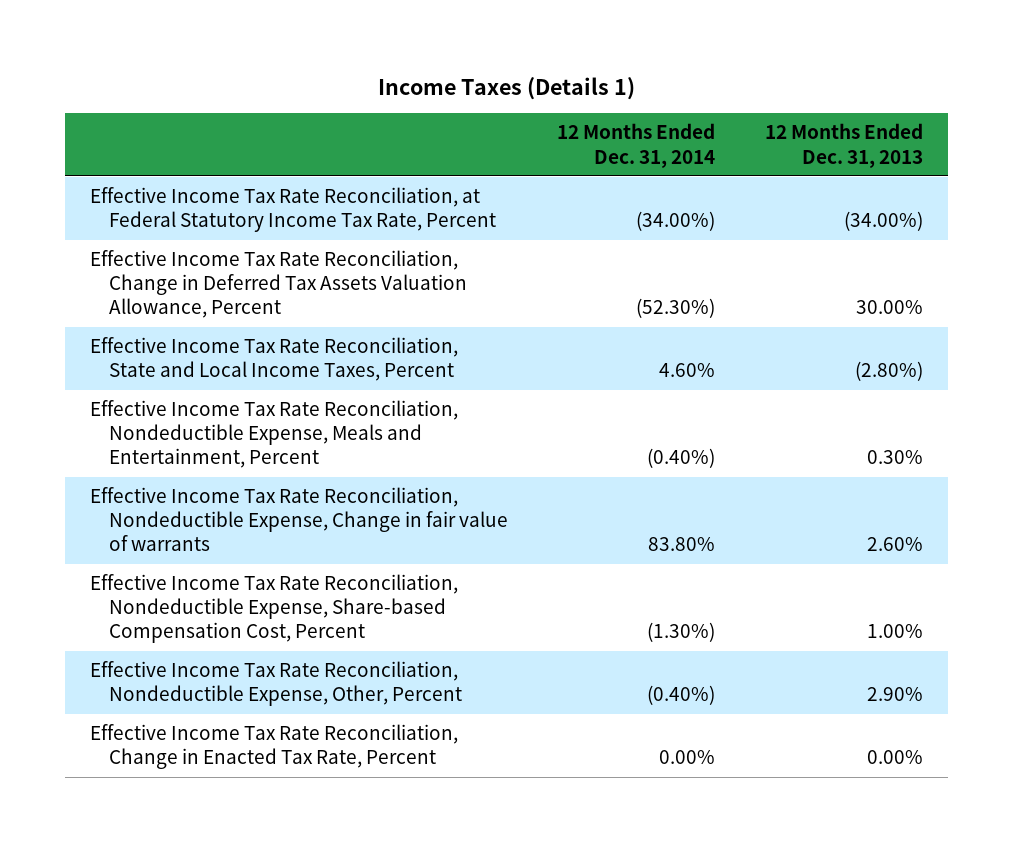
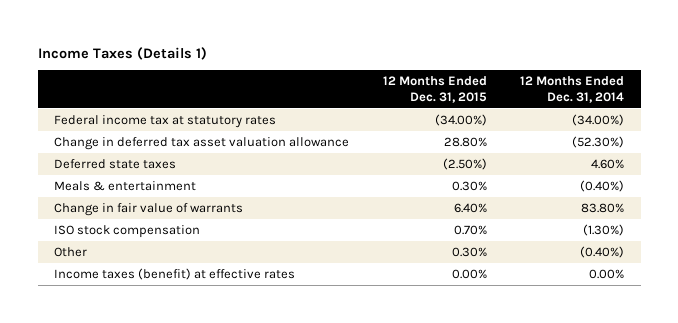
[765,123,924,168] 12 Months Ended Dec. 31, 2013 -> none
none -> [382,76,487,104] 12 Months Ended Dec. 31, 2015
[90,574,459,644] Effective Income Tax Rate Reconciliation, Nondeductible Expense, Share-based Compensation Cost, Percent -> none
[90,187,496,233] Effective Income Tax Rate Reconciliation, at Federal Statutory Income Tax Rate, Percent -> [54,114,277,128] Federal income tax at statutory rates
[90,250,467,319] Effective Income Tax Rate Reconciliation, Change in Deferred Tax Assets Valuation Allowance, Percent -> [54,136,350,150] Change in deferred tax asset valuation allowance
[90,337,459,382] Effective Income Tax Rate Reconciliation, State and Local Income Taxes, Percent -> [54,158,177,169] Deferred state taxes
[90,400,459,469] Effective Income Tax Rate Reconciliation, Nondeductible Expense, Meals and Entertainment, Percent -> [54,180,197,191] Meals & entertainment
[90,487,508,552] Effective Income Tax Rate Reconciliation, Nondeductible Expense, Change in fair value of warrants -> [54,202,244,216] Change in fair value of warrants
none -> [54,224,201,238] ISO stock compensation
[90,661,462,707] Effective Income Tax Rate Reconciliation, Nondeductible Expense, Other, Percent -> [54,246,88,257] Other
[90,724,459,770] Effective Income Tax Rate Reconciliation, Change in Enacted Tax Rate, Percent -> [54,267,296,280] Income taxes (benefit) at effective rates

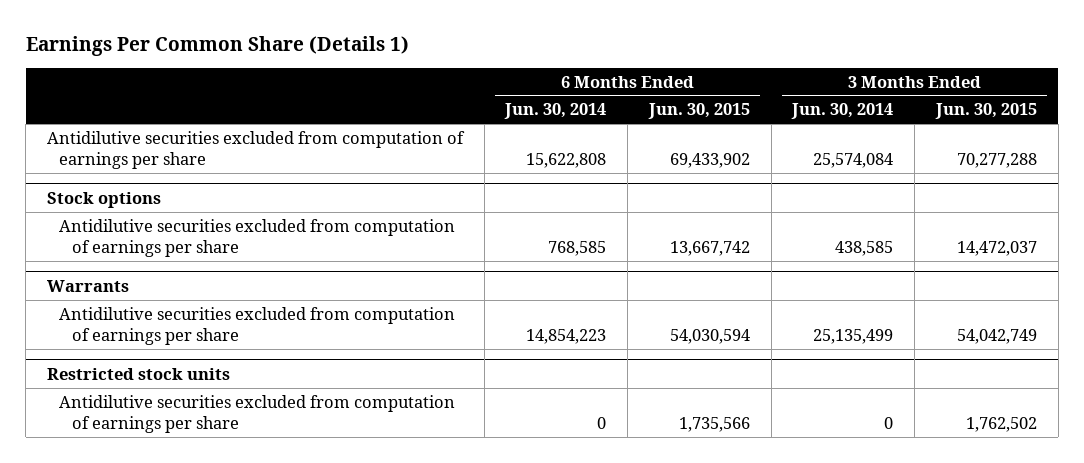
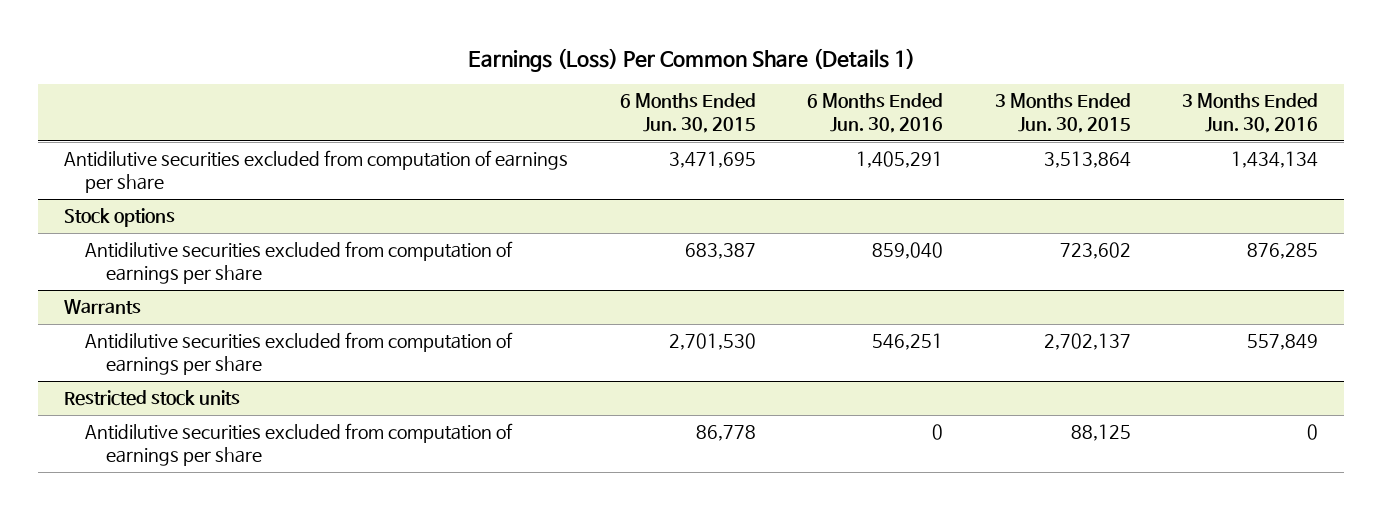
[25,36,409,57] Earnings Per Common Share (Details 1) -> [468,48,916,73] Earnings (Loss) Per Common Share (Details 1)
[504,103,607,120] Jun. 30, 2014 -> none
[791,103,894,120] Jun. 30, 2014 -> none
none -> [807,93,944,134] 6 Months Ended Jun. 30, 2016
none -> [1182,93,1319,134] 3 Months Ended Jun. 30, 2016
[669,153,750,169] 69,433,902 -> [668,151,756,169] 3,471,695
[956,153,1037,169] 70,277,288 -> [1043,151,1131,169] 3,513,864
[669,241,750,257] 13,667,742 -> [684,243,756,260] 683,387
[956,241,1037,257] 14,472,037 -> [1059,242,1131,260] 723,602
[669,329,750,345] 54,030,594 -> [668,333,756,351] 2,701,530
[956,329,1037,345] 54,042,749 -> [1043,333,1131,351] 2,702,137
[678,417,750,433] 1,735,566 -> [695,425,756,442] 86,778
[965,417,1037,433] 1,762,502 -> [1070,424,1131,442] 88,125

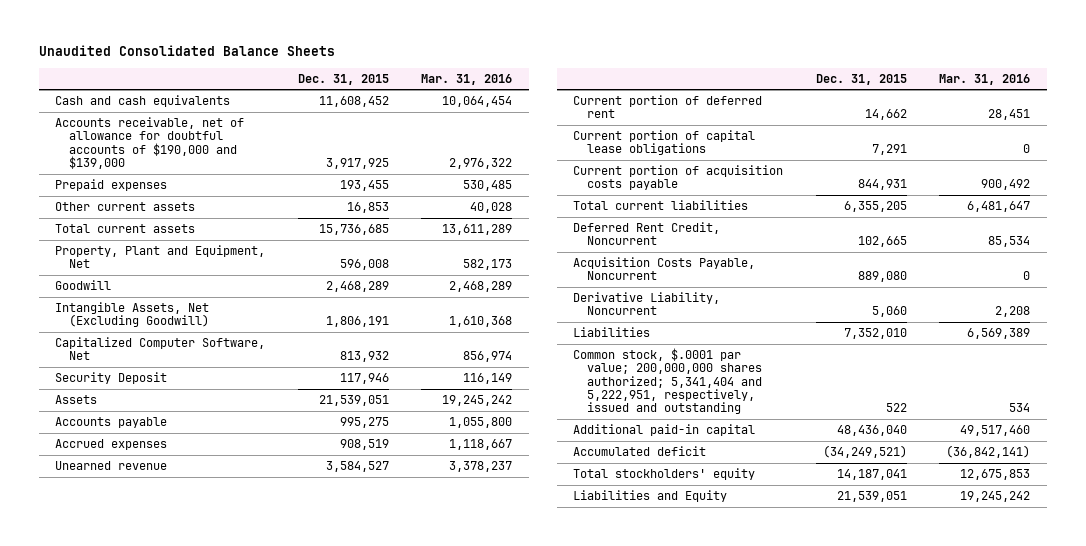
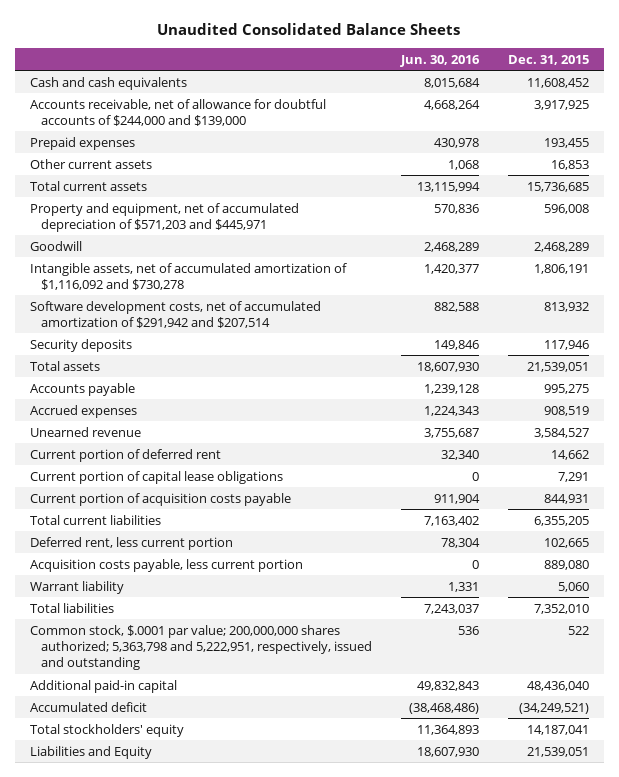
[421,73,513,85] Mar. 31, 2016 -> none
none -> [399,54,480,67] Jun. 30, 2016
[55,116,245,169] Accounts receivable, net of allowance for doubtful accounts of $190,000 and $139,000 -> [29,98,326,126] Accounts receivable, net of allowance for doubtful accounts of $244,000 and $139,000
[55,244,266,269] Property, Plant and Equipment, Net -> [29,202,299,232] Property and equipment, net of accumulated depreciation of $571,203 and $445,971
[55,301,210,328] Intangible Assets, Net (Excluding Goodwill) -> [29,262,347,290] Intangible assets, net of accumulated amortization of $1,116,092 and $730,278
[55,336,266,361] Capitalized Computer Software, Net -> [29,300,321,328] Software development costs, net of accumulated amortization of $291,942 and $207,514
[55,371,168,384] Security Deposit -> [29,338,132,352] Security deposits
[55,394,98,404] Assets -> [29,360,100,371] Total assets
[573,221,721,246] Deferred Rent Credit, Noncurrent -> [29,536,233,550] Deferred rent, less current portion
[573,256,756,281] Acquisition Costs Payable, Noncurrent -> [29,558,303,572] Acquisition costs payable, less current portion
[573,291,721,316] Derivative Liability, Noncurrent -> [29,580,124,594] Warrant liability
[573,326,651,337] Liabilities -> [29,602,114,613] Total liabilities
[573,347,762,415] Common stock, $.0001 par value; 200,000,000 shares authorized; 5,341,404 and 5,222,951, respectively, issued and outstanding -> [29,624,372,671] Common stock, $.0001 par value; 200,000,000 shares authorized; 5,363,798 and 5,222,951, respectively, issued and outstanding

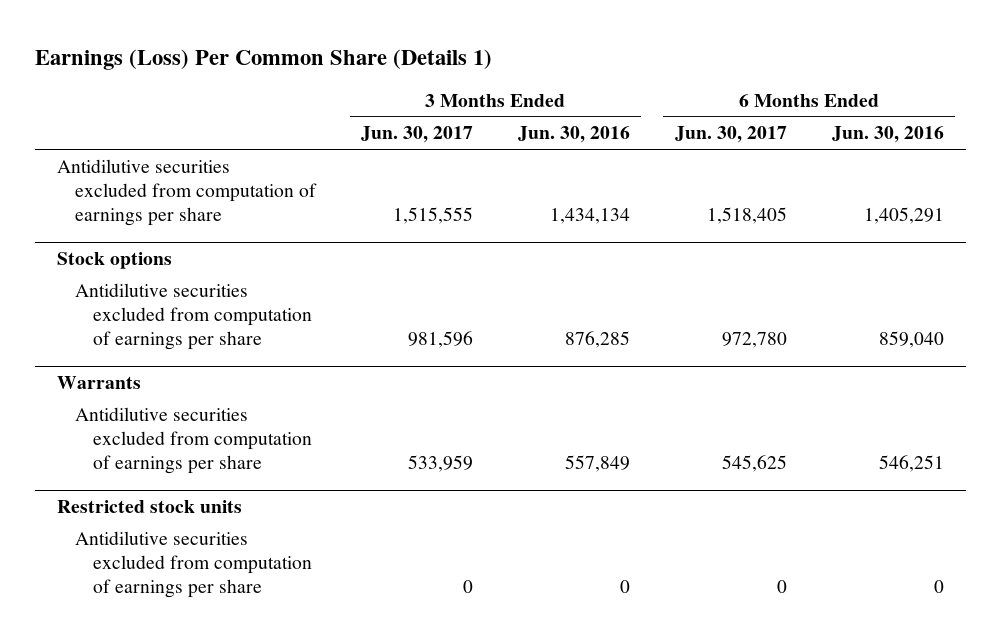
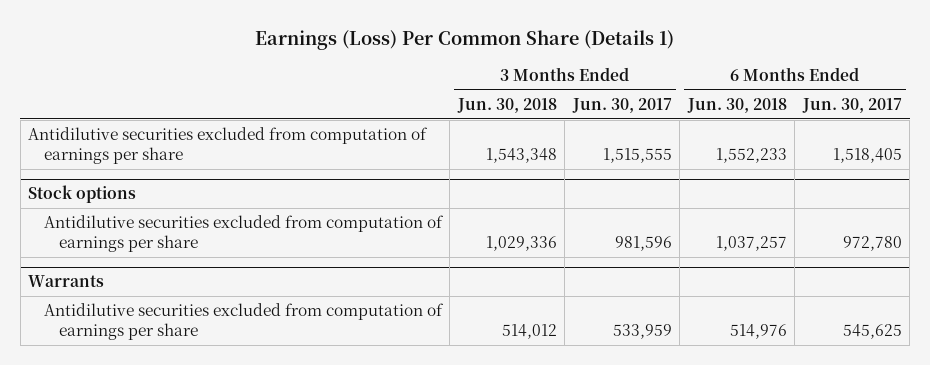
[517,126,630,144] Jun. 30, 2016 -> none
[831,126,944,144] Jun. 30, 2016 -> none
none -> [456,97,557,113] Jun. 30, 2018
none -> [686,97,787,113] Jun. 30, 2018
[57,499,243,513] Restricted stock units -> none
[75,530,312,598] Antidilutive securities excluded from computation of earnings per share -> none

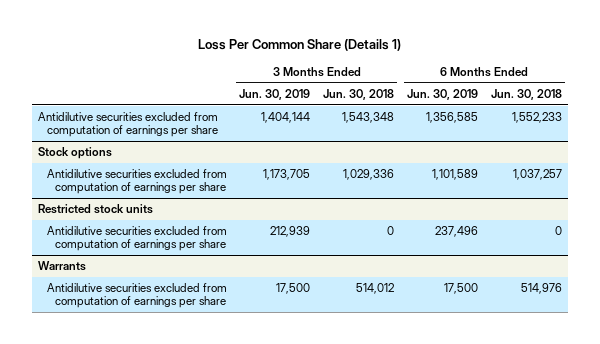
[255,29,675,50] Earnings (Loss) Per Common Share (Details 1) -> [197,39,401,52] Loss Per Common Share (Details 1)
[571,97,672,113] Jun. 30, 2017 -> none
[801,97,902,113] Jun. 30, 2017 -> none
none -> [239,88,311,100] Jun. 30, 2019
none -> [406,88,478,100] Jun. 30, 2019
none -> [38,204,154,215] Restricted stock units
none -> [46,226,227,252] Antidilutive securities excluded from computation of earnings per share

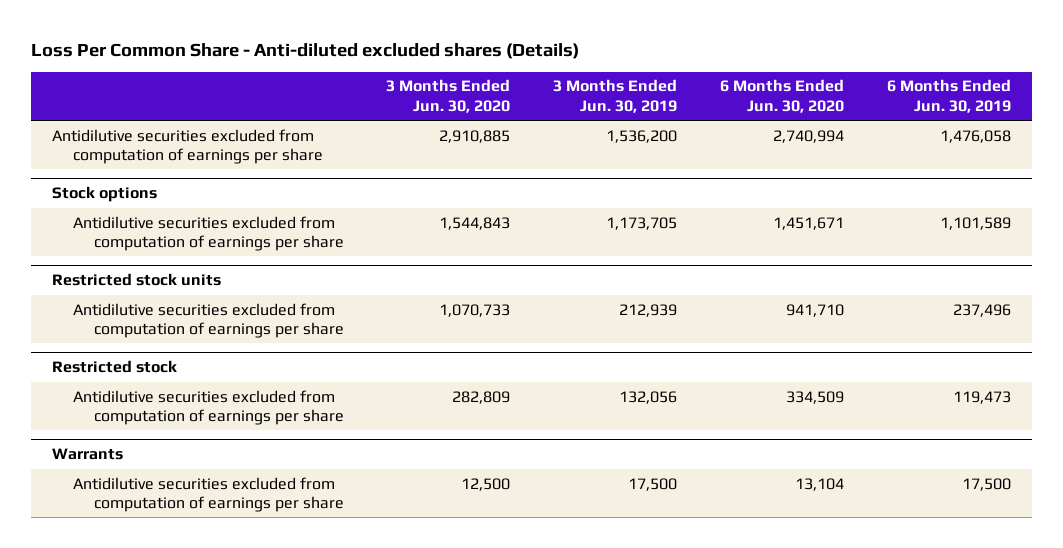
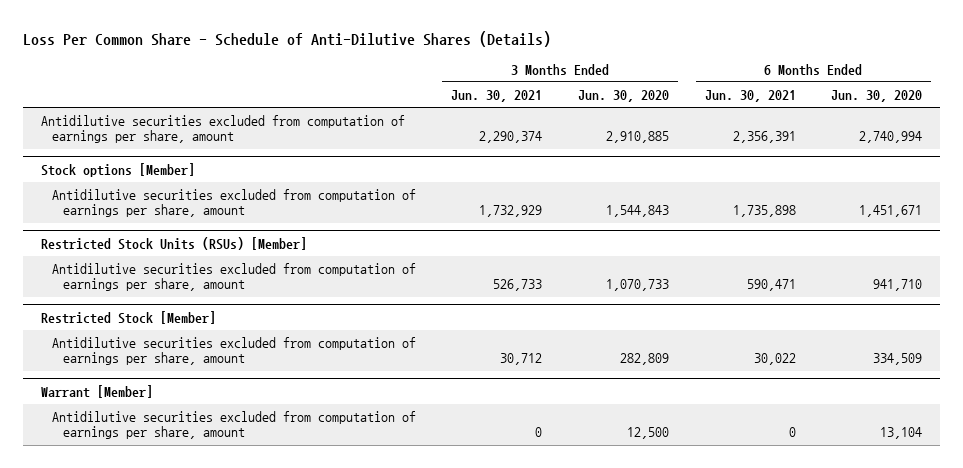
[30,42,579,59] Loss Per Common Share - Anti-diluted excluded shares (Details) -> [22,30,551,47] Loss Per Common Share - Schedule of Anti-Dilutive Shares (Details)
[553,79,678,113] 3 Months Ended Jun. 30, 2019 -> none
[886,79,1011,113] 6 Months Ended Jun. 30, 2019 -> none
none -> [451,89,543,102] Jun. 30, 2021
none -> [704,89,796,102] Jun. 30, 2021
[51,128,323,165] Antidilutive securities excluded from computation of earnings per share -> [40,114,405,144] Antidilutive securities excluded from computation of earnings per share, amount
[51,186,157,203] Stock options -> [40,162,195,177] Stock options [Member]
[72,215,344,252] Antidilutive securities excluded from computation of earnings per share -> [51,188,416,218] Antidilutive securities excluded from computation of earnings per share, amount
[51,273,221,287] Restricted stock units -> [40,236,307,250] Restricted Stock Units (RSUs) [Member]
[72,302,344,339] Antidilutive securities excluded from computation of earnings per share -> [51,262,416,292] Antidilutive securities excluded from computation of earnings per share, amount
[51,360,177,374] Restricted stock -> [40,310,216,324] Restricted Stock [Member]
[72,389,344,426] Antidilutive securities excluded from computation of earnings per share -> [51,336,416,366] Antidilutive securities excluded from computation of earnings per share, amount
[51,448,123,461] Warrants -> [40,384,153,398] Warrant [Member]
[72,476,344,513] Antidilutive securities excluded from computation of earnings per share -> [51,410,416,440] Antidilutive securities excluded from computation of earnings per share, amount

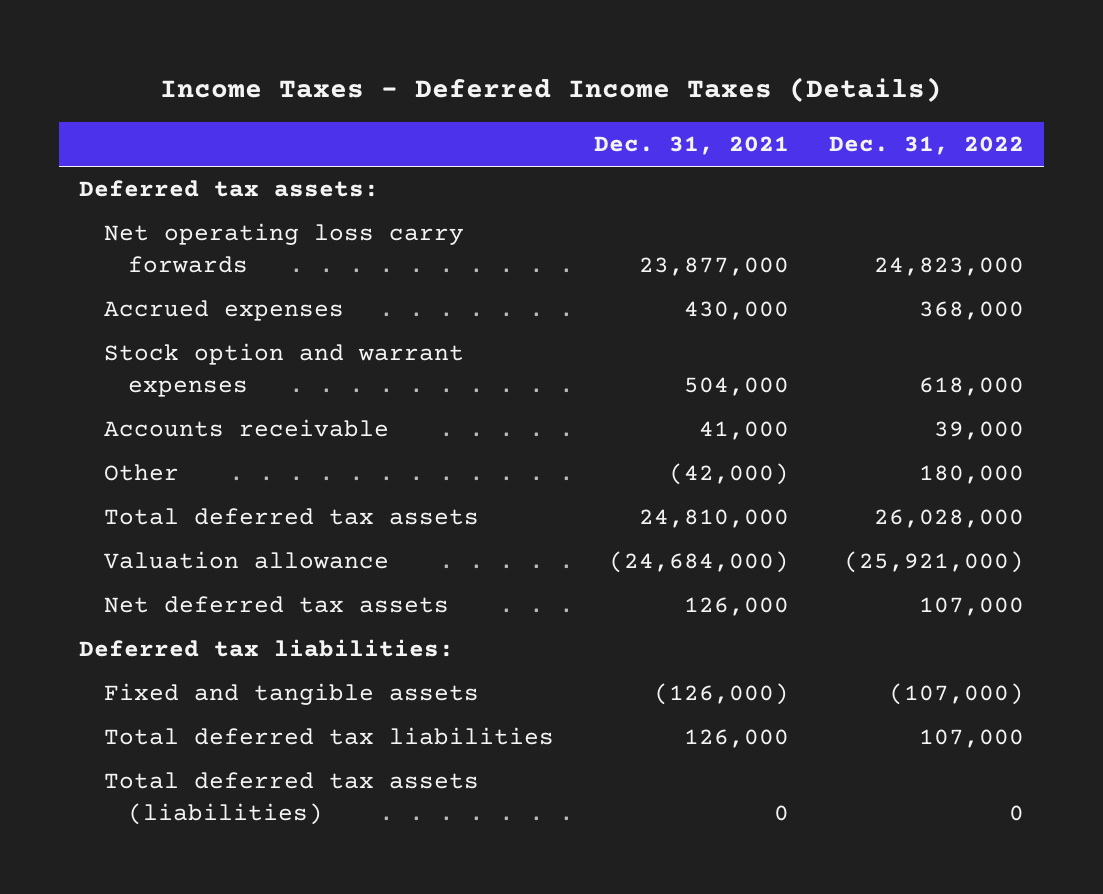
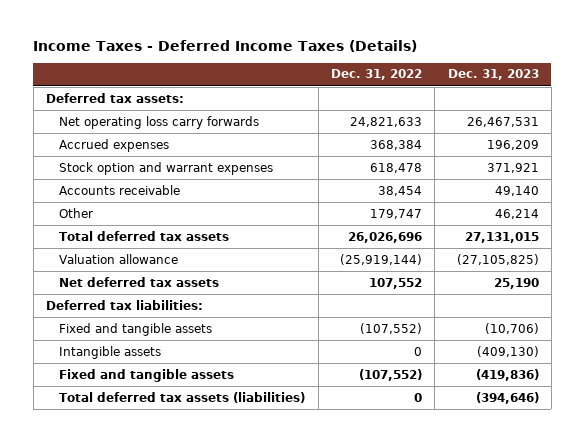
[593,136,789,156] Dec. 31, 2021 -> none
none -> [447,69,539,81] Dec. 31, 2023
[873,256,1024,276] 24,823,000 -> [349,116,422,127] 24,821,633
[918,301,1024,321] 368,000 -> [369,139,422,150] 368,384
[918,376,1024,396] 618,000 -> [369,162,422,173] 618,478
[933,421,1024,441] 39,000 -> [377,185,422,196] 38,454
[918,465,1024,485] 180,000 -> [369,208,422,219] 179,747
[873,509,1024,529] 26,028,000 -> [347,231,422,243] 26,026,696
[843,551,1024,574] (25,921,000) -> [339,253,422,265] (25,919,144)
[918,597,1024,617] 107,000 -> [368,277,422,289] 107,552
[103,727,554,746] Total deferred tax liabilities -> none
[888,683,1024,706] (107,000) -> [359,322,422,334] (107,552)
none -> [59,345,162,359] Intangible assets
none -> [59,368,235,382] Fixed and tangible assets

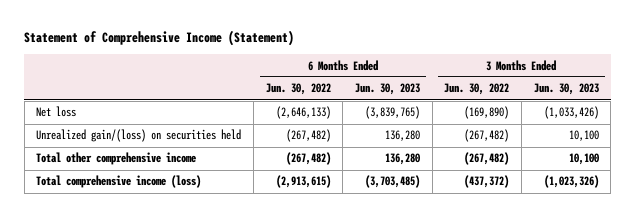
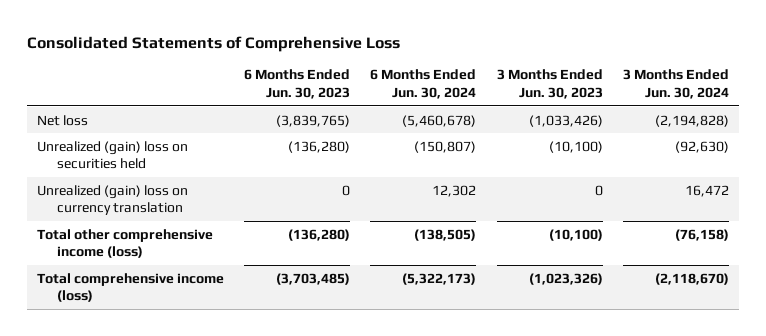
[24,30,295,47] Statement of Comprehensive Income (Statement) -> [26,35,400,52] Consolidated Statements of Comprehensive Loss
[265,83,331,96] Jun. 30, 2022 -> none
[444,83,510,96] Jun. 30, 2022 -> none
none -> [370,69,477,99] 6 Months Ended Jun. 30, 2024
none -> [622,69,729,99] 3 Months Ended Jun. 30, 2024
[36,129,242,143] Unrealized gain/(loss) on securities held -> [36,140,188,170] Unrealized (gain) loss on securities held
[384,130,420,142] 136,280 -> [288,140,351,153] (136,280)
[568,130,599,142] 10,100 -> [548,140,603,153] (10,100)
none -> [36,184,188,216] Unrealized (gain) loss on currency translation
[36,152,197,166] Total other comprehensive income -> [36,228,213,259] Total other comprehensive income (loss)
[384,153,420,166] 136,280 -> [288,228,351,241] (136,280)
[568,153,599,166] 10,100 -> [548,228,603,241] (10,100)

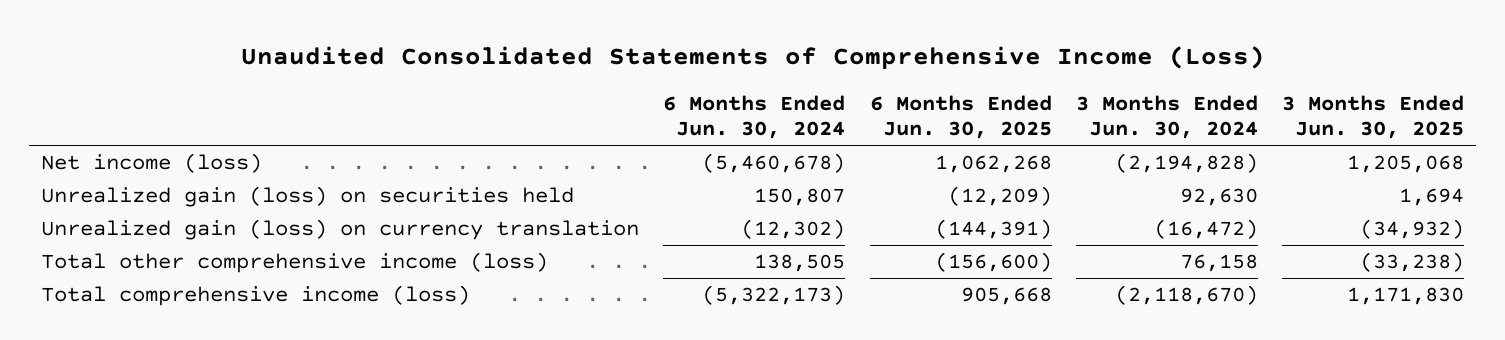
[26,35,400,52] Consolidated Statements of Comprehensive Loss -> [240,46,1265,70] Unaudited Consolidated Statements of Comprehensive Income (Loss)
[244,69,351,99] 6 Months Ended Jun. 30, 2023 -> none
[496,69,603,99] 3 Months Ended Jun. 30, 2023 -> none
none -> [869,94,1052,140] 6 Months Ended Jun. 30, 2025
none -> [1281,94,1464,140] 3 Months Ended Jun. 30, 2025
[36,114,88,126] Net loss -> [41,152,263,173] Net income (loss)
[36,140,188,170] Unrealized (gain) loss on securities held -> [41,185,575,207] Unrealized gain (loss) on securities held
[414,140,477,153] (150,807) -> [754,187,846,206] 150,807
[674,140,729,153] (92,630) -> [1179,187,1258,206] 92,630
[36,184,188,216] Unrealized (gain) loss on currency translation -> [41,218,640,240] Unrealized gain (loss) on currency translation
[432,184,477,197] 12,302 -> [741,218,846,239] (12,302)
[684,184,729,197] 16,472 -> [1153,218,1258,239] (16,472)
[414,228,477,241] (138,505) -> [754,253,846,272] 138,505
[674,228,729,241] (76,158) -> [1179,253,1258,272] 76,158

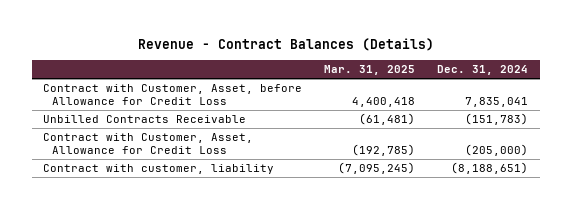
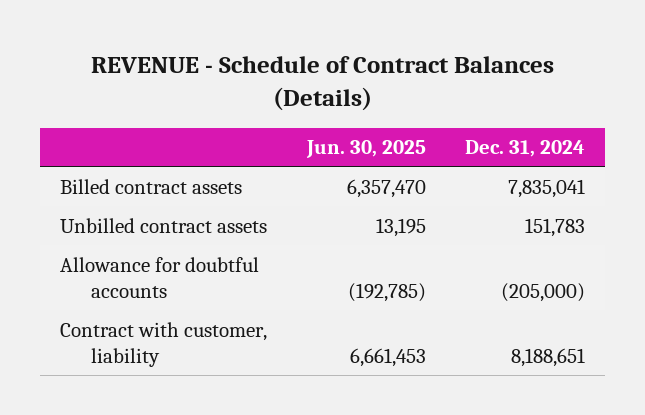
[137,38,434,52] Revenue - Contract Balances (Details) -> [90,56,554,112] REVENUE - Schedule of Contract Balances (Details)
[324,65,416,76] Mar. 31, 2025 -> none
none -> [305,140,426,159] Jun. 30, 2025
[42,84,302,106] Contract with Customer, Asset, before Allowance for Credit Loss -> [60,178,243,194] Billed contract assets
[42,115,246,124] Unbilled Contracts Receivable -> [60,217,268,233] Unbilled contract assets
[465,113,529,126] (151,783) -> [525,217,586,237] 151,783
[42,133,253,155] Contract with Customer, Asset, Allowance for Credit Loss -> [60,256,260,298] Allowance for doubtful accounts
[451,162,529,175] (8,188,651) -> [511,347,586,367] 8,188,651

